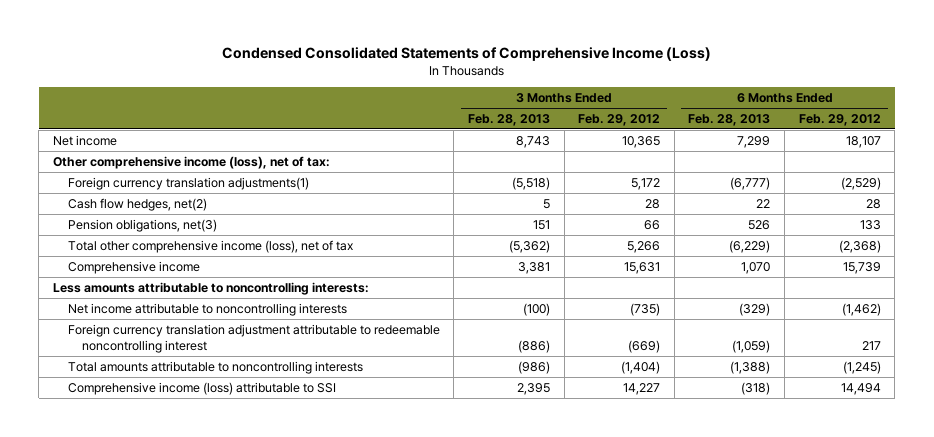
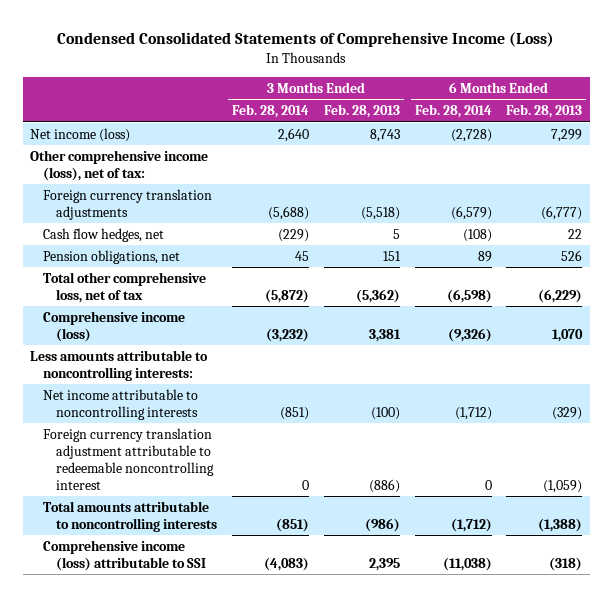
[578,113,661,126] Feb. 29, 2012 -> none
[798,113,881,126] Feb. 29, 2012 -> none
none -> [232,104,310,119] Feb. 28, 2014
none -> [414,104,492,119] Feb. 28, 2014
[52,134,117,146] Net income -> [30,127,131,142] Net income (loss)
[67,176,309,190] Foreign currency translation adjustments(1) -> [43,188,213,220] Foreign currency translation adjustments
[67,197,207,211] Cash flow hedges, net(2) -> [43,227,165,242] Cash flow hedges, net
[67,218,217,232] Pension obligations, net(3) -> [43,249,181,264] Pension obligations, net
[67,239,353,253] Total other comprehensive income (loss), net of tax -> [43,271,207,303] Total other comprehensive loss, net of tax
[67,260,200,274] Comprehensive income -> [43,310,186,342] Comprehensive income (loss)

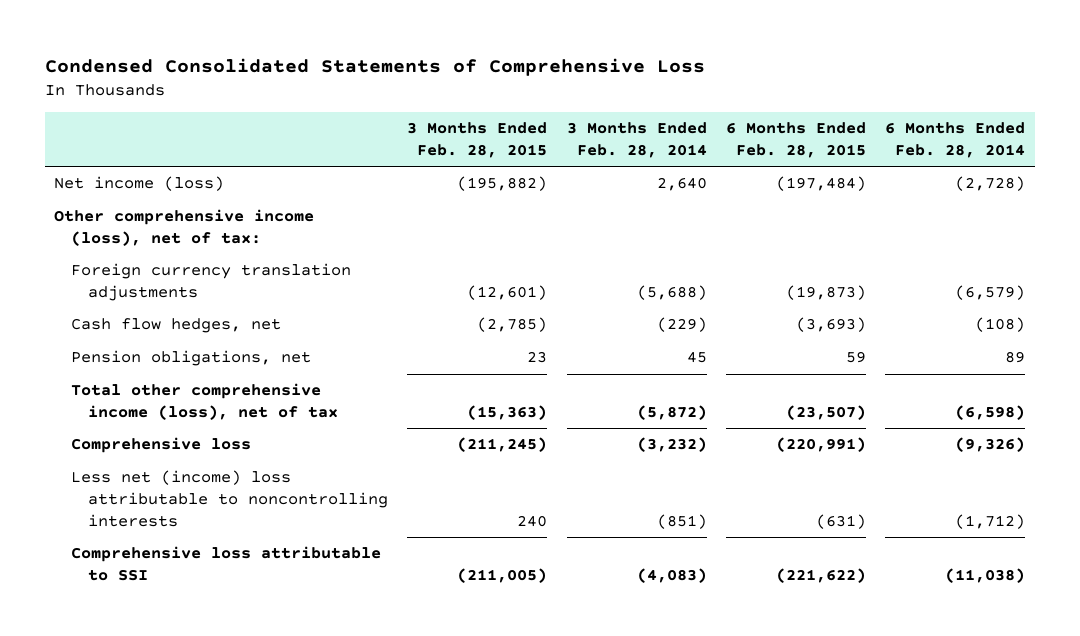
[57,32,555,48] Condensed Consolidated Statements of Comprehensive Income (Loss) -> [44,57,705,76] Condensed Consolidated Statements of Comprehensive Loss
[323,104,400,119] Feb. 28, 2013 -> none
[506,104,583,119] Feb. 28, 2013 -> none
none -> [407,122,548,159] 3 Months Ended Feb. 28, 2015
none -> [725,122,866,159] 6 Months Ended Feb. 28, 2015
[30,349,209,381] Less amounts attributable to noncontrolling interests: -> none
[43,427,215,490] Foreign currency translation adjustment attributable to redeemable noncontrolling interest -> none
[43,500,218,532] Total amounts attributable to noncontrolling interests -> none
[43,271,207,303] Total other comprehensive loss, net of tax -> [71,383,338,420] Total other comprehensive income (loss), net of tax
[43,310,186,342] Comprehensive income (loss) -> [71,437,252,454] Comprehensive loss
[43,388,199,420] Net income attributable to noncontrolling interests -> [71,470,388,527] Less net (income) loss attributable to noncontrolling interests
[43,539,207,571] Comprehensive income (loss) attributable to SSI -> [71,546,382,581] Comprehensive loss attributable to SSI

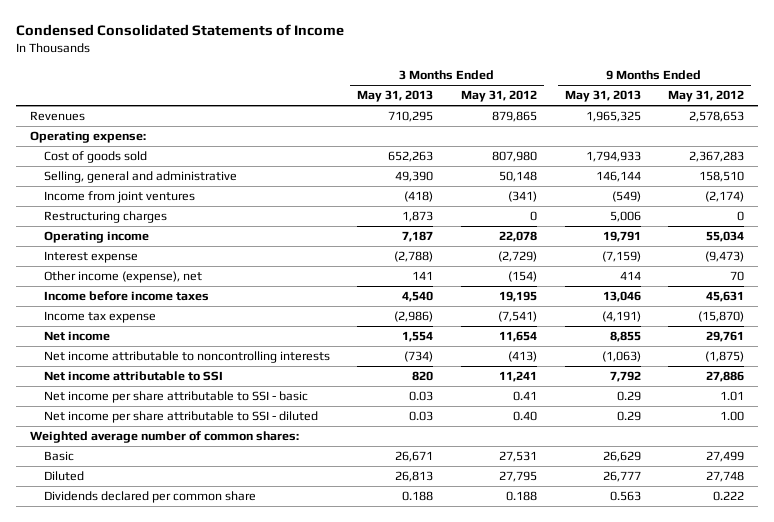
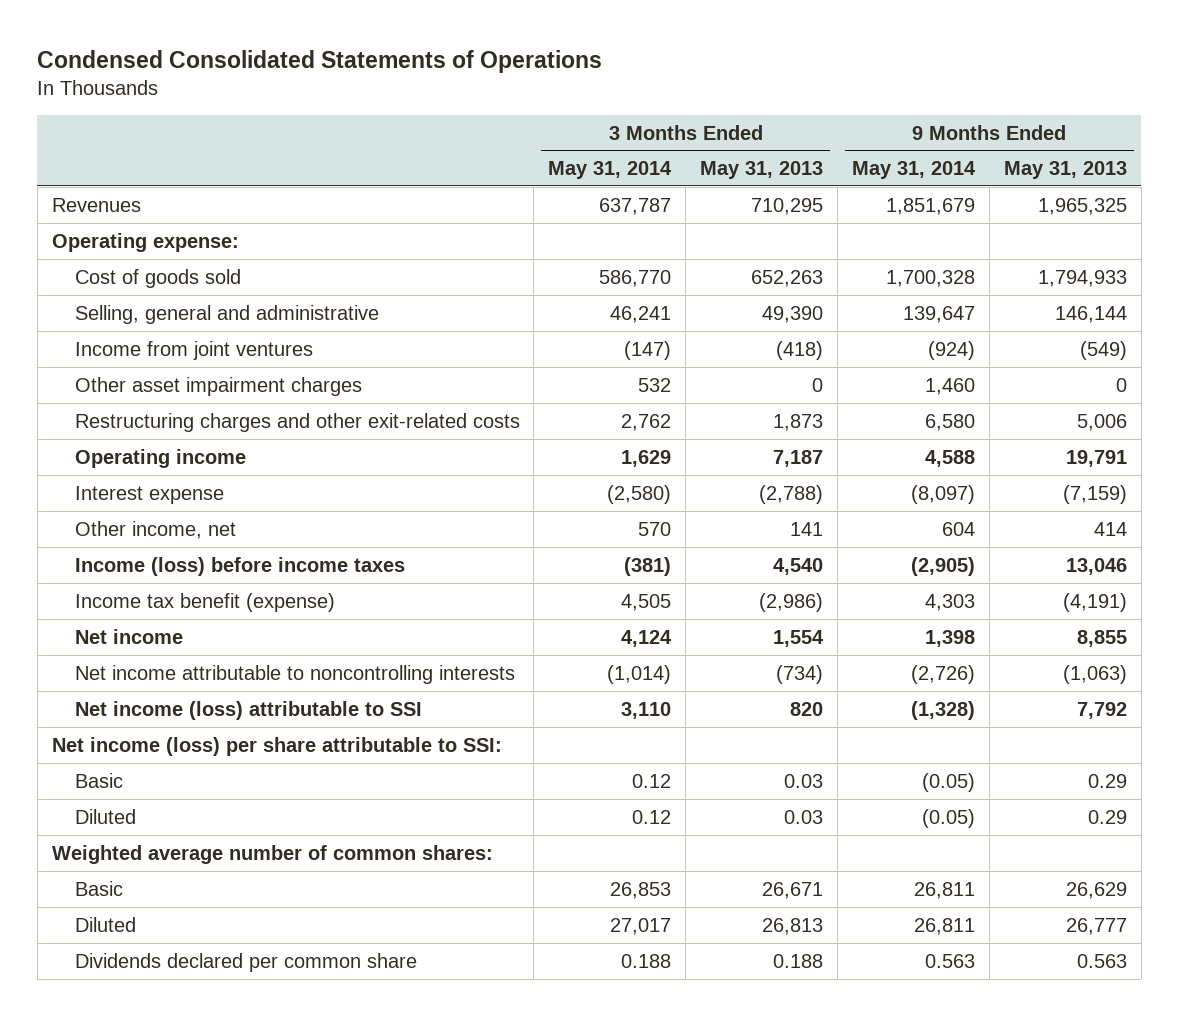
[15,24,344,37] Condensed Consolidated Statements of Income -> [37,50,603,74] Condensed Consolidated Statements of Operations
[461,90,538,103] May 31, 2012 -> none
[668,90,745,103] May 31, 2012 -> none
none -> [548,161,673,180] May 31, 2014
none -> [852,161,977,180] May 31, 2014
none -> [74,376,362,396] Other asset impairment charges
[43,211,167,224] Restructuring charges -> [74,412,520,432] Restructuring charges and other exit-related costs
[43,271,202,284] Other income (expense), net -> [74,520,236,539] Other income, net
[43,291,209,302] Income before income taxes -> [74,556,405,576] Income (loss) before income taxes
[43,311,156,324] Income tax expense -> [74,592,335,612] Income tax benefit (expense)
[43,371,223,382] Net income attributable to SSI -> [74,700,422,720] Net income (loss) attributable to SSI
none -> [51,736,502,756] Net income (loss) per share attributable to SSI:
[43,391,308,404] Net income per share attributable to SSI - basic -> [74,772,123,788] Basic
[43,411,318,424] Net income per share attributable to SSI - diluted -> [74,808,136,824] Diluted

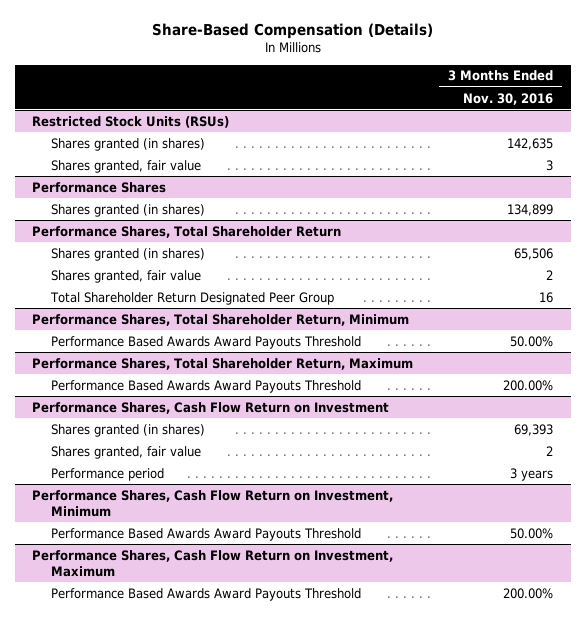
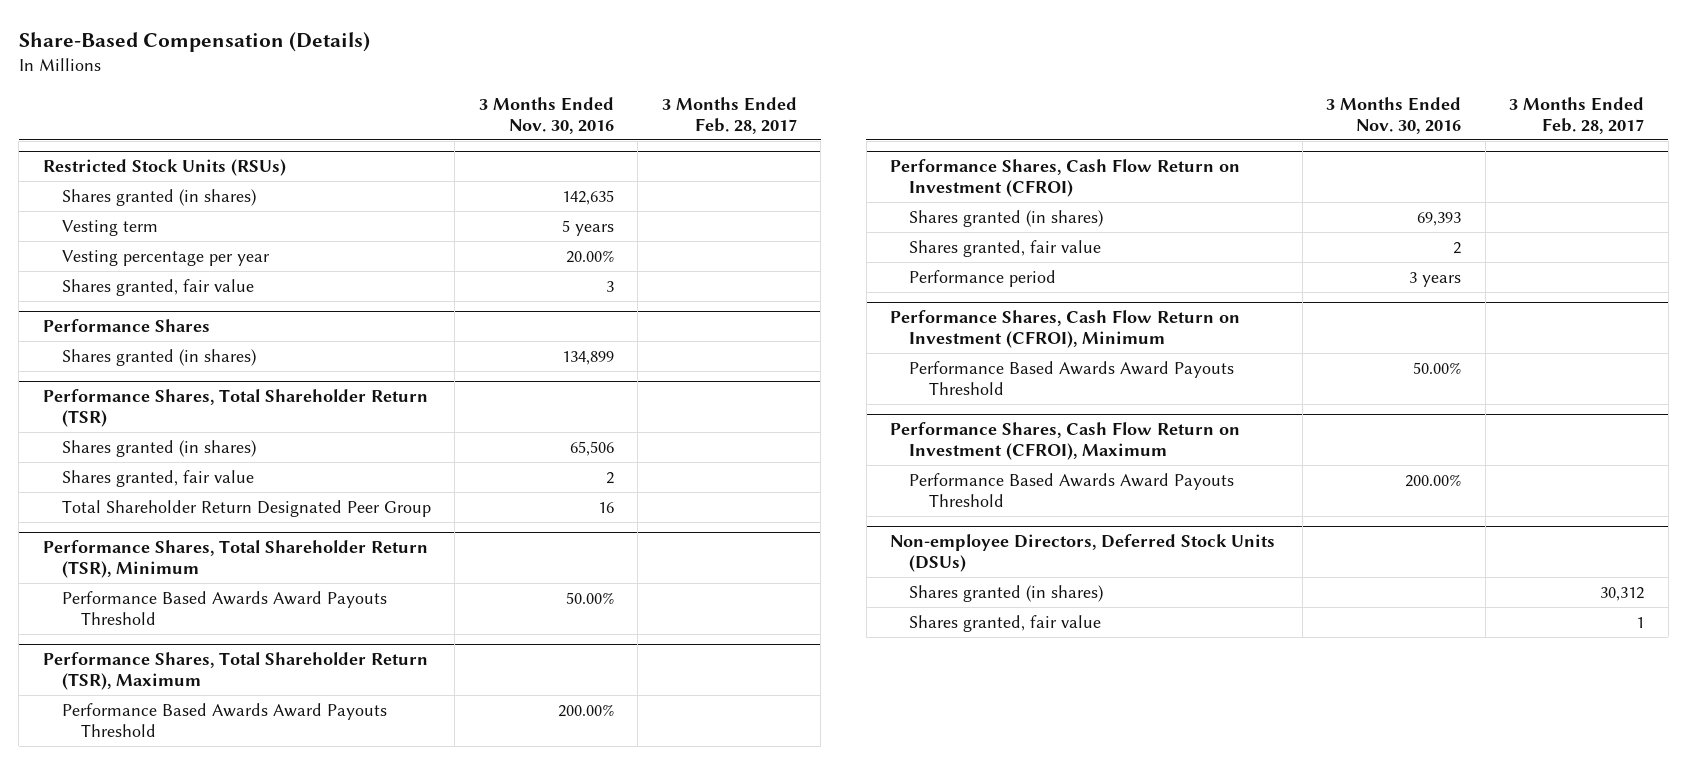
none -> [661,97,797,134] 3 Months Ended Feb. 28, 2017
none -> [61,219,158,236] Vesting term
none -> [61,249,270,266] Vesting percentage per year
[32,225,342,238] Performance Shares, Total Shareholder Return -> [42,389,428,428] Performance Shares, Total Shareholder Return (TSR)
[32,313,410,326] Performance Shares, Total Shareholder Return, Minimum -> [42,540,428,579] Performance Shares, Total Shareholder Return (TSR), Minimum
[32,357,414,370] Performance Shares, Total Shareholder Return, Maximum -> [42,652,428,691] Performance Shares, Total Shareholder Return (TSR), Maximum
[32,401,390,414] Performance Shares, Cash Flow Return on Investment -> [890,159,1241,198] Performance Shares, Cash Flow Return on Investment (CFROI)
[32,489,394,517] Performance Shares, Cash Flow Return on Investment, Minimum -> [890,310,1241,349] Performance Shares, Cash Flow Return on Investment (CFROI), Minimum
[32,549,394,577] Performance Shares, Cash Flow Return on Investment, Maximum -> [890,422,1241,461] Performance Shares, Cash Flow Return on Investment (CFROI), Maximum
none -> [890,534,1276,573] Non-employee Directors, Deferred Stock Units (DSUs)
none -> [909,584,1104,602] Shares granted (in shares)
none -> [909,614,1102,632] Shares granted, fair value

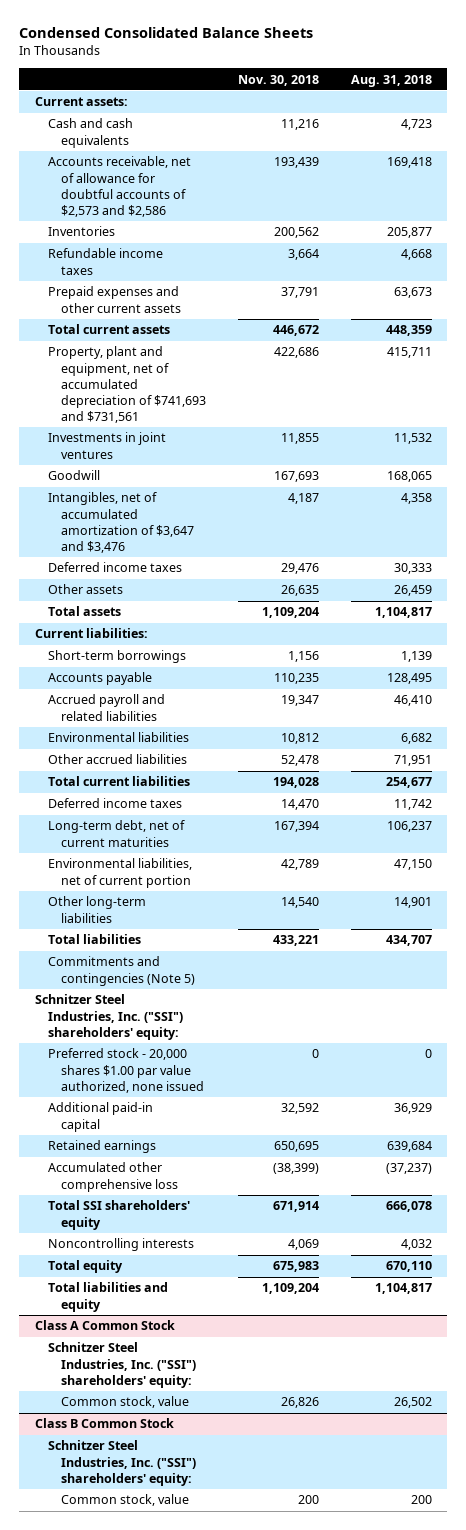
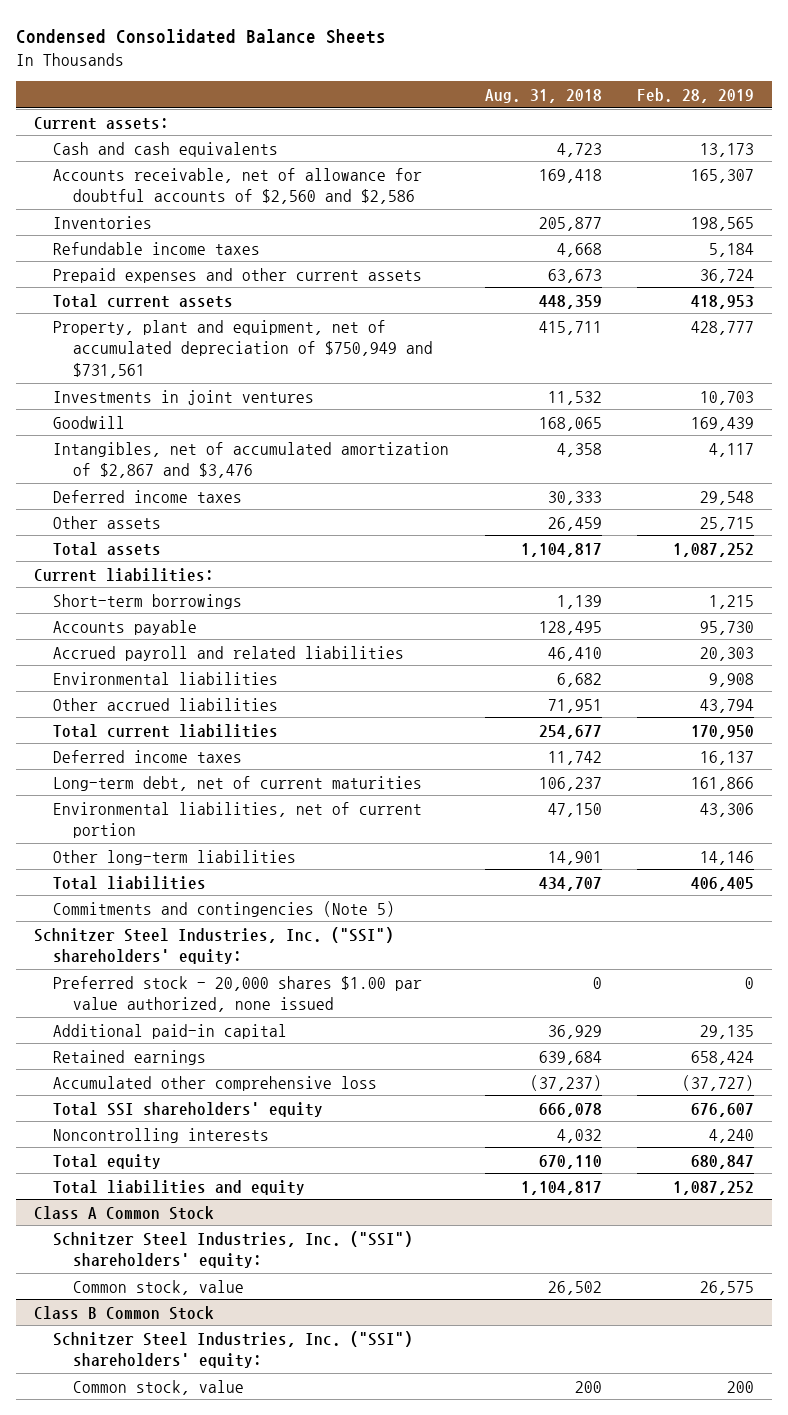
[237,74,319,86] Nov. 30, 2018 -> none
none -> [637,87,755,103] Feb. 28, 2019
[47,156,191,217] Accounts receivable, net of allowance for doubtful accounts of $2,573 and $2,586 -> [53,167,423,205] Accounts receivable, net of allowance for doubtful accounts of $2,560 and $2,586
[47,346,206,423] Property, plant and equipment, net of accumulated depreciation of $741,693 and $731,561 -> [53,319,433,378] Property, plant and equipment, net of accumulated depreciation of $750,949 and $731,561
[47,492,194,553] Intangibles, net of accumulated amortization of $3,647 and $3,476 -> [53,441,450,479] Intangibles, net of accumulated amortization of $2,867 and $3,476

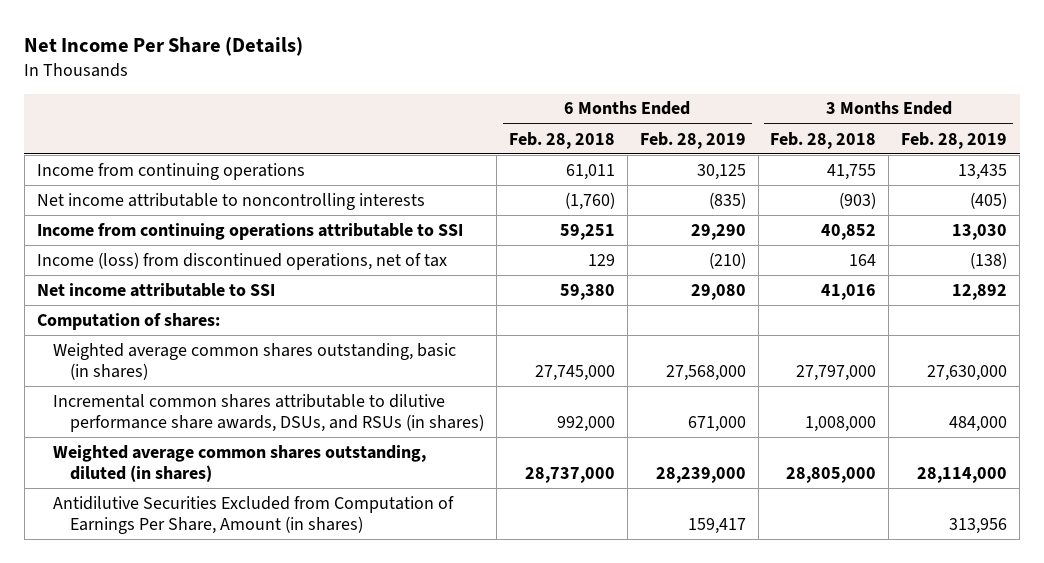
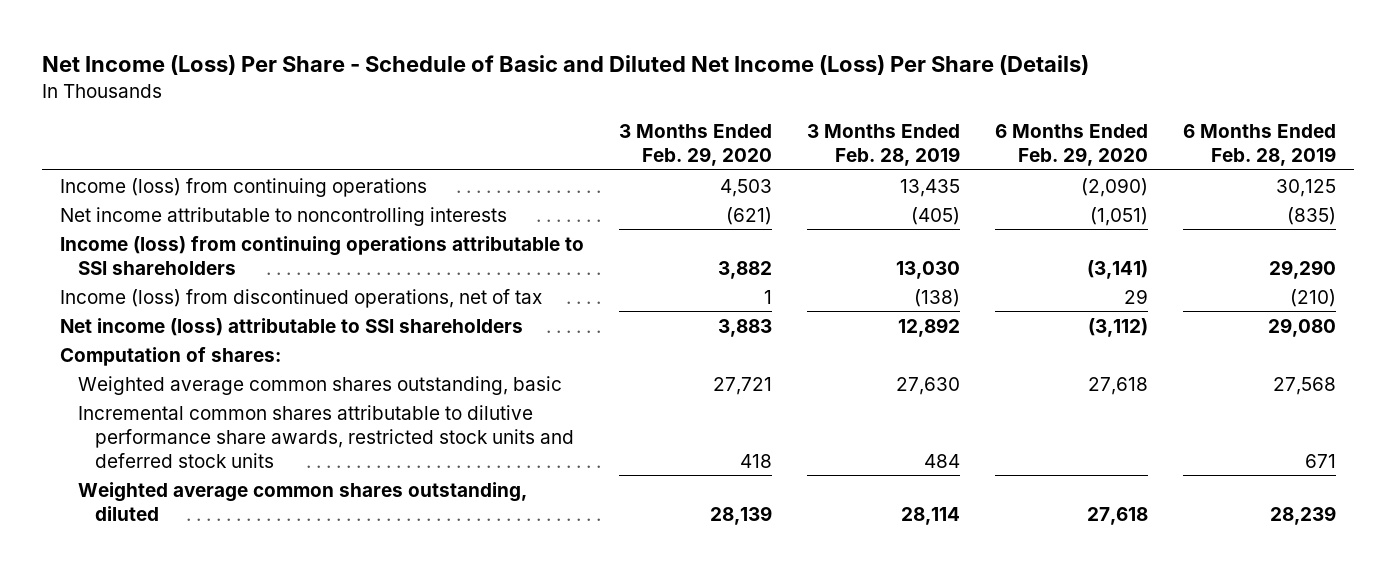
[24,36,304,56] Net Income Per Share (Details) -> [42,54,1090,75] Net Income (Loss) Per Share - Schedule of Basic and Diluted Net Income (Loss) Per Share (Details)
[508,131,615,149] Feb. 28, 2018 -> none
[770,131,877,149] Feb. 28, 2018 -> none
none -> [618,124,772,167] 3 Months Ended Feb. 29, 2020
none -> [995,124,1149,167] 6 Months Ended Feb. 29, 2020
[36,162,305,180] Income from continuing operations -> [59,177,427,197] Income (loss) from continuing operations
[36,222,463,240] Income from continuing operations attributable to SSI -> [59,235,584,275] Income (loss) from continuing operations attributable to SSI shareholders
[36,282,275,297] Net income attributable to SSI -> [59,317,523,336] Net income (loss) attributable to SSI shareholders
[53,495,455,535] Antidilutive Securities Excluded from Computation of Earnings Per Share, Amount (in shares) -> none
[53,342,457,381] Weighted average common shares outstanding, basic (in shares) -> [77,375,562,395] Weighted average common shares outstanding, basic
[665,365,746,382] 27,568,000 -> [1273,376,1337,395] 27,568
[927,365,1008,382] 27,630,000 -> [896,376,961,395] 27,630
[53,393,485,433] Incremental common shares attributable to dilutive performance share awards, DSUs, and RSUs (in shares) -> [77,404,575,468] Incremental common shares attributable to dilutive performance share awards, restricted stock units and deferred stock units
[687,416,746,433] 671,000 -> [1305,453,1337,468] 671
[949,416,1008,433] 484,000 -> [924,453,961,468] 484
[53,444,427,483] Weighted average common shares outstanding, diluted (in shares) -> [77,481,527,521] Weighted average common shares outstanding, diluted
[655,467,746,484] 28,239,000 -> [1270,505,1337,525] 28,239
[917,467,1008,484] 28,114,000 -> [901,506,961,525] 28,114

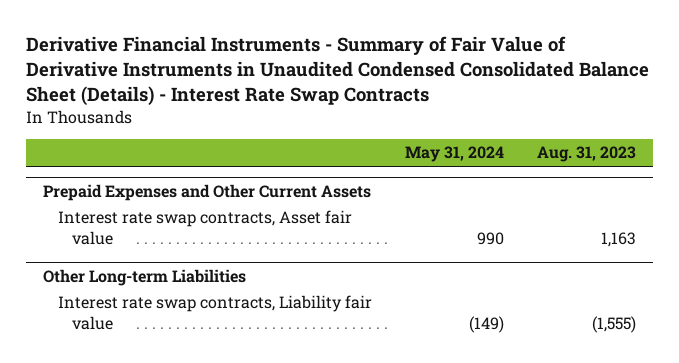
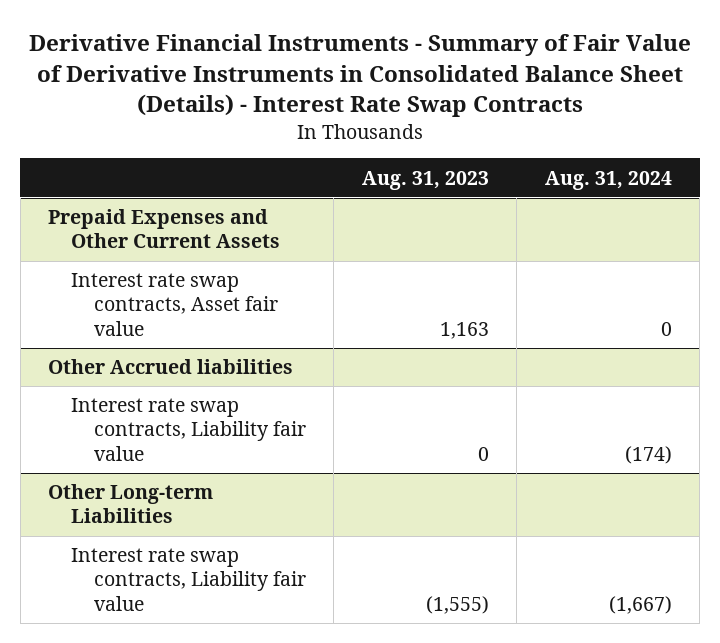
[26,36,650,107] Derivative Financial Instruments - Summary of Fair Value of Derivative Instruments in Unaudited Condensed Consolidated Balance Sheet (Details) - Interest Rate Swap Contracts -> [29,33,692,118] Derivative Financial Instruments - Summary of Fair Value of Derivative Instruments in Consolidated Balance Sheet (Details) - Interest Rate Swap Contracts
[405,146,505,163] May 31, 2024 -> none
none -> [544,170,672,190] Aug. 31, 2024
none -> [48,359,294,375] Other Accrued liabilities
none -> [71,398,307,461] Interest rate swap contracts, Liability fair value

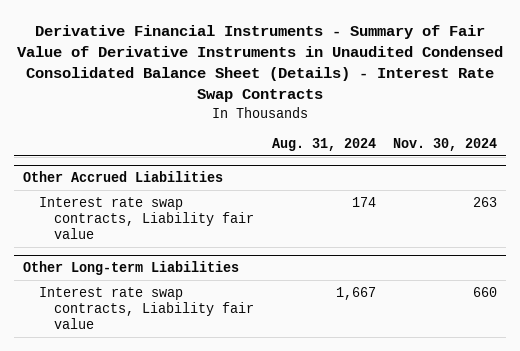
[29,33,692,118] Derivative Financial Instruments - Summary of Fair Value of Derivative Instruments in Consolidated Balance Sheet (Details) - Interest Rate Swap Contracts -> [17,24,504,103] Derivative Financial Instruments - Summary of Fair Value of Derivative Instruments in Unaudited Condensed Consolidated Balance Sheet (Details) - Interest Rate Swap Contracts
[361,170,489,190] Aug. 31, 2023 -> none
none -> [393,138,498,152] Nov. 30, 2024
[71,273,279,336] Interest rate swap contracts, Asset fair value -> none
[48,359,294,375] Other Accrued liabilities -> none
[48,209,281,249] Prepaid Expenses and Other Current Assets -> [23,170,224,182] Other Accrued Liabilities
[624,445,672,464] (174) -> [351,196,376,207] 174
[608,595,672,614] (1,667) -> [335,286,376,300] 1,667

